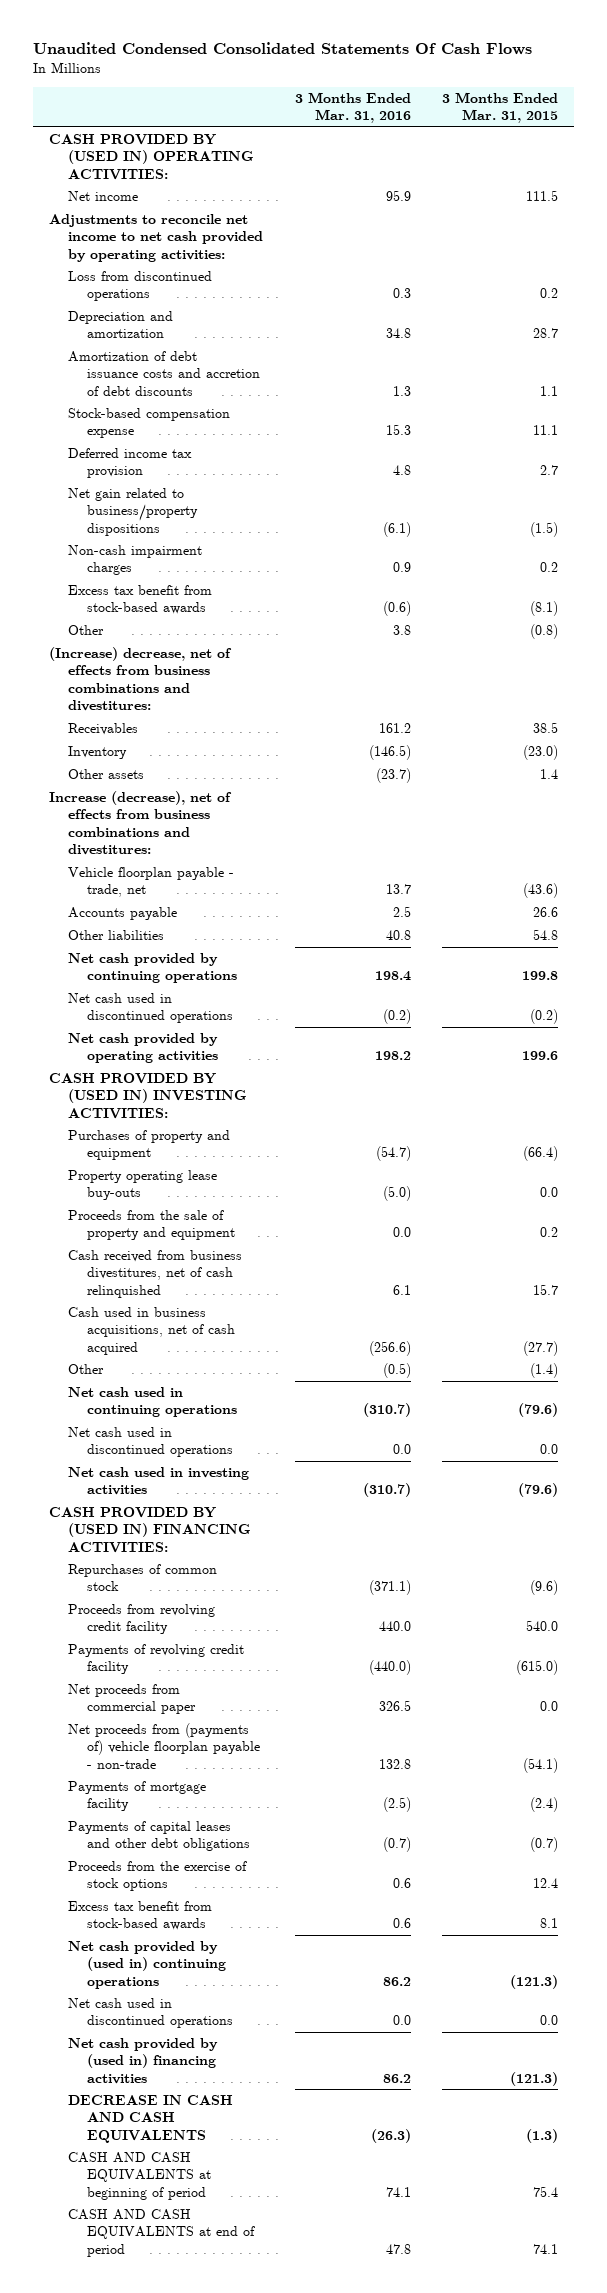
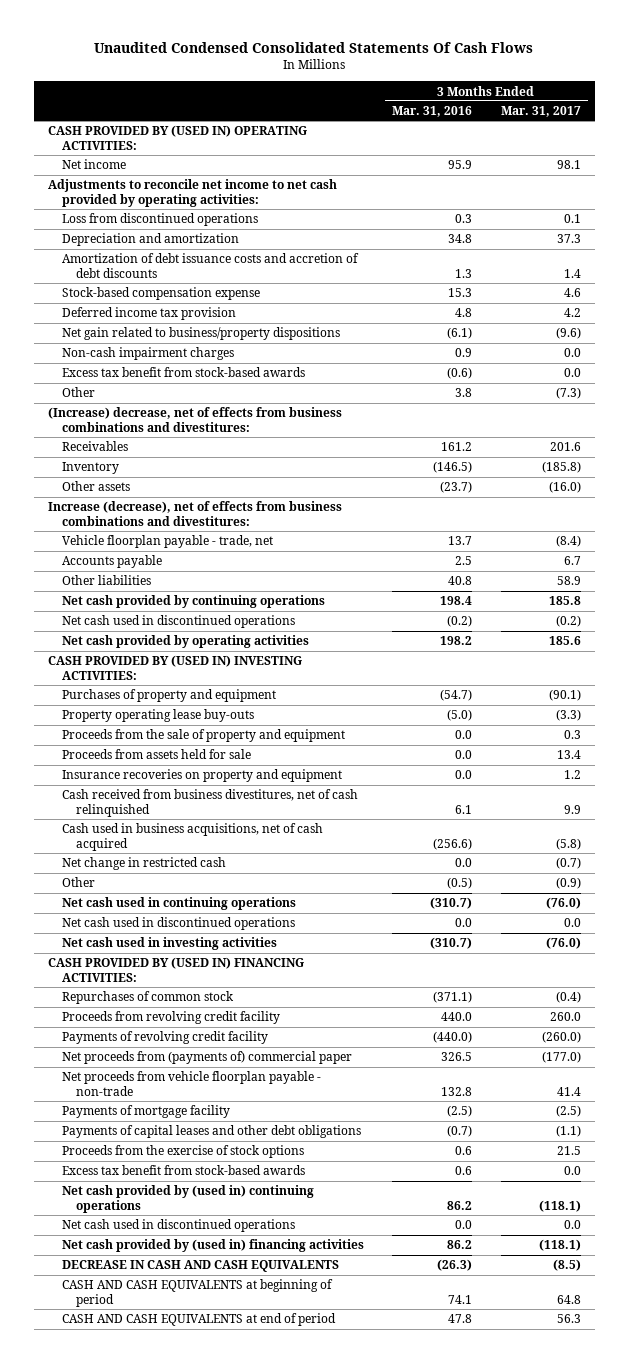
[442,91,559,124] 3 Months Ended Mar. 31, 2015 -> none
none -> [500,106,581,118] Mar. 31, 2017
none -> [61,749,251,760] Proceeds from assets held for sale
none -> [61,769,342,783] Insurance recoveries on property and equipment
none -> [61,857,226,871] Net change in restricted cash
[68,1683,197,1715] Net proceeds from commercial paper -> [61,1051,352,1065] Net proceeds from (payments of) commercial paper
[68,1722,261,1769] Net proceeds from (payments of) vehicle floorplan payable - non-trade -> [61,1071,321,1096] Net proceeds from vehicle floorplan payable - non-trade

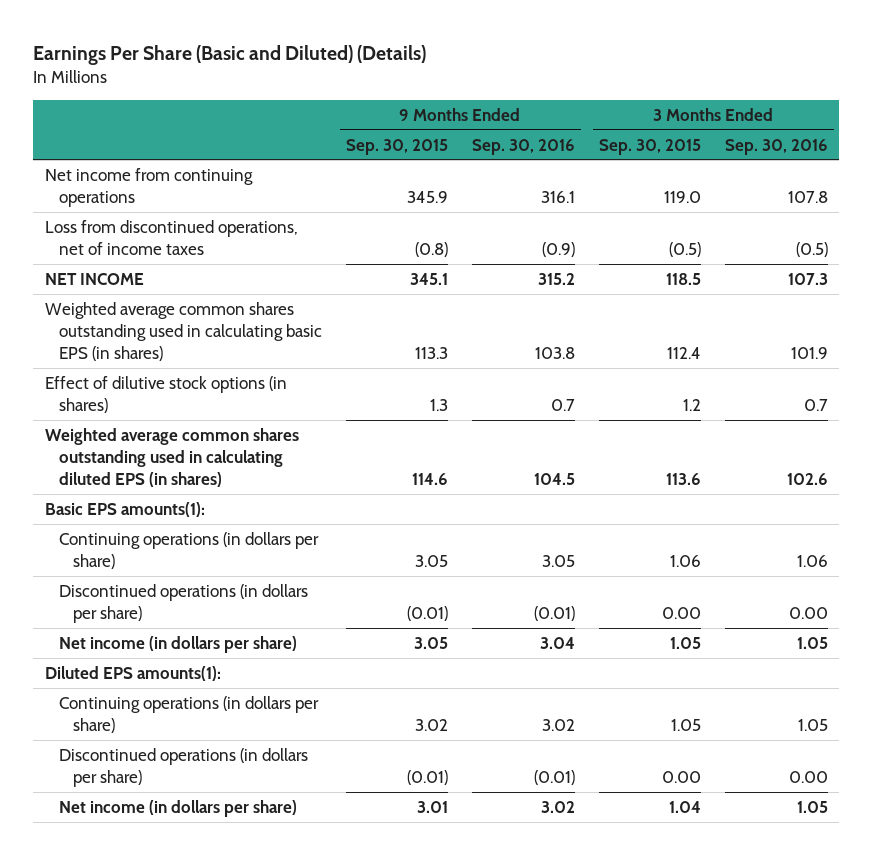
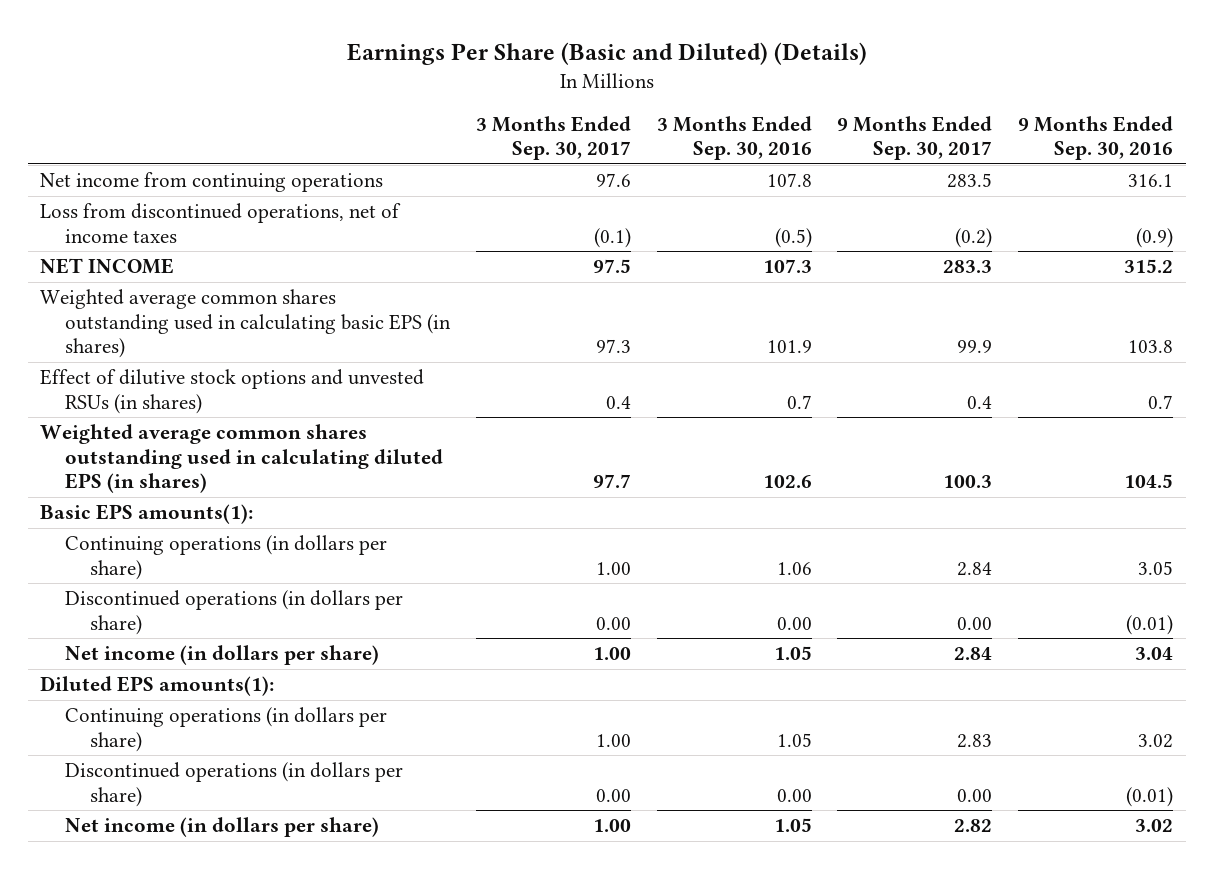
[345,138,448,155] Sep. 30, 2015 -> none
[598,138,701,155] Sep. 30, 2015 -> none
none -> [476,115,632,161] 3 Months Ended Sep. 30, 2017
none -> [837,115,993,161] 9 Months Ended Sep. 30, 2017
[45,375,288,413] Effect of dilutive stock options (in shares) -> [40,369,425,414] Effect of dilutive stock options and unvested RSUs (in shares)

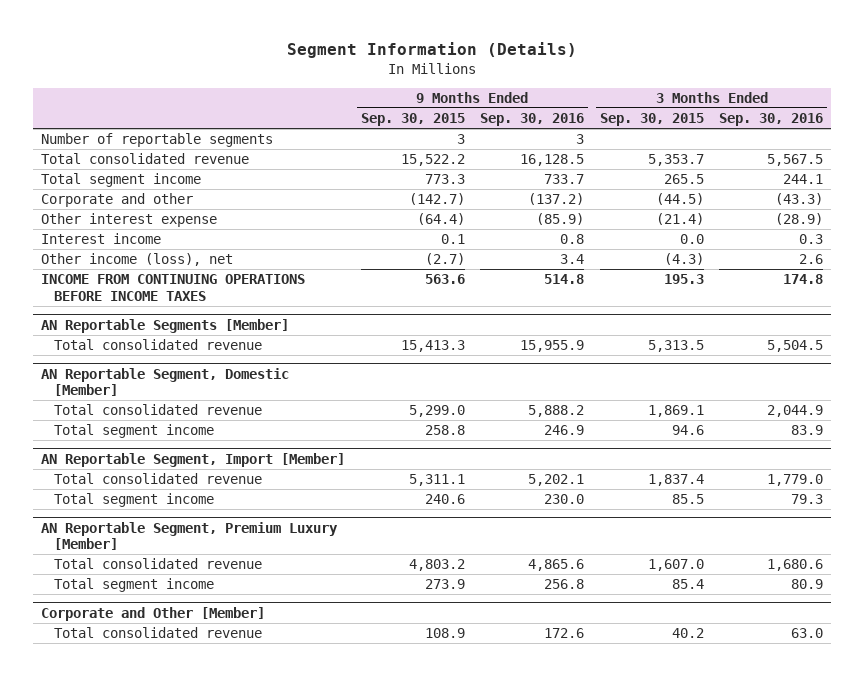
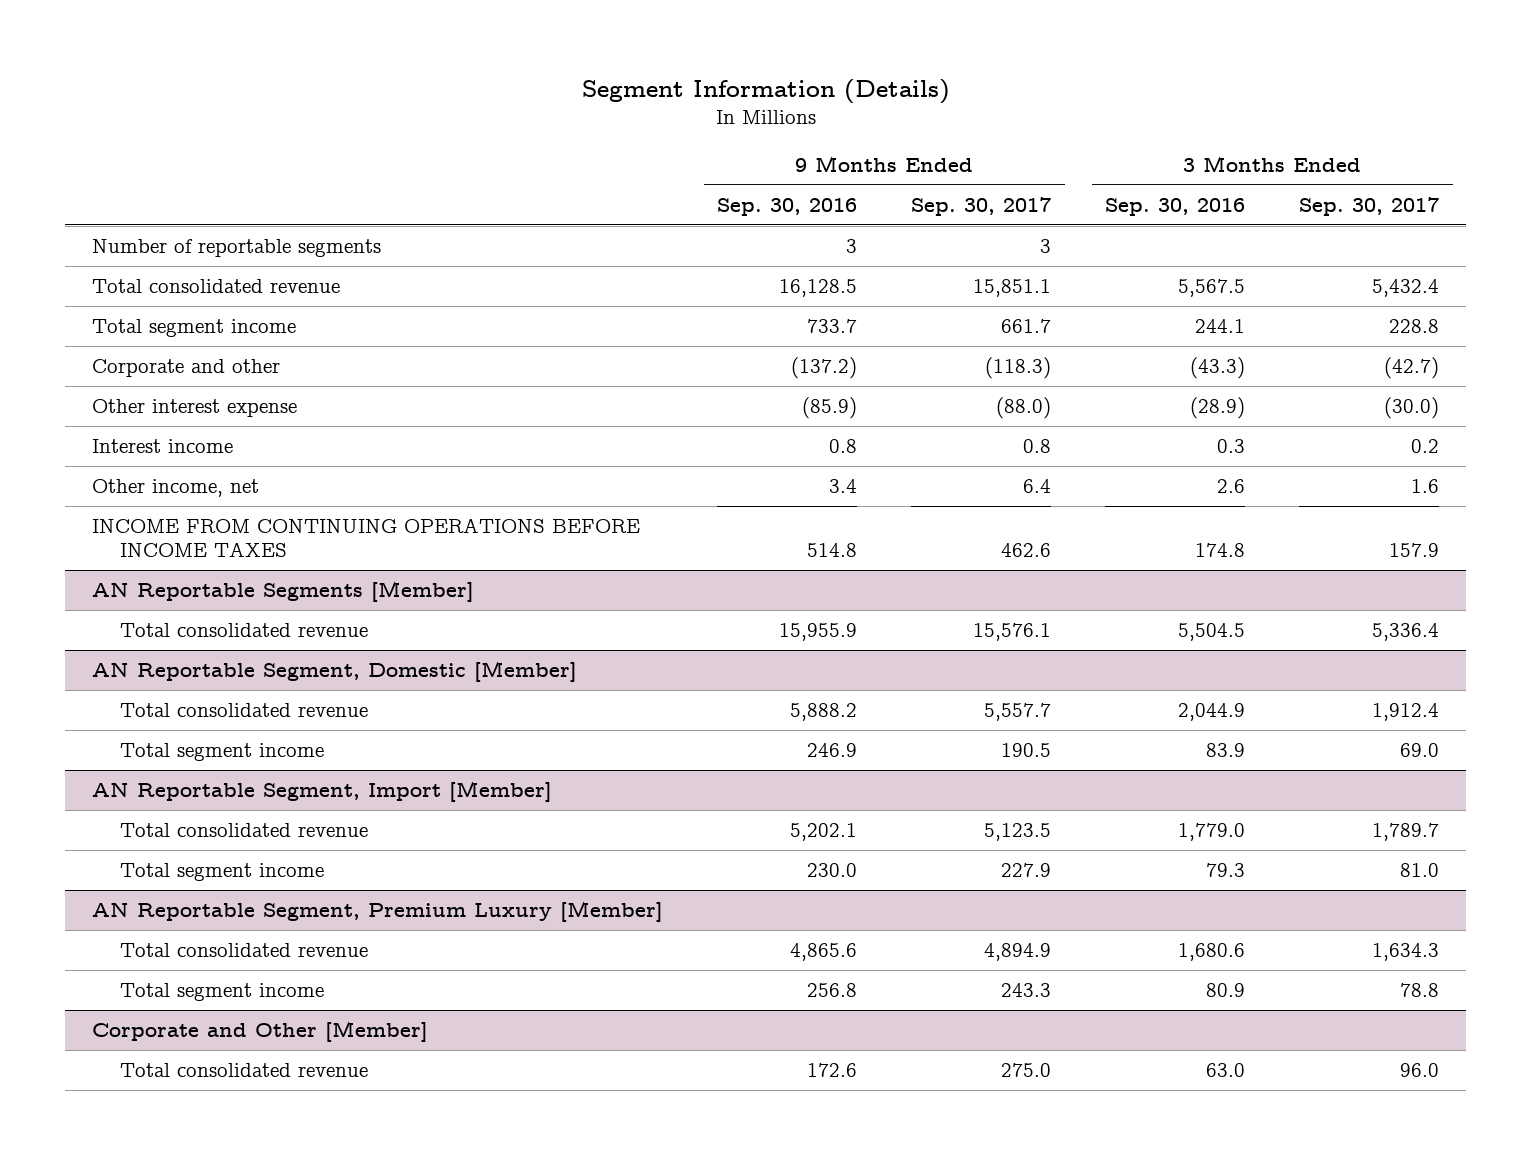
[360,113,465,127] Sep. 30, 2015 -> none
[599,113,704,127] Sep. 30, 2015 -> none
none -> [911,196,1052,216] Sep. 30, 2017
none -> [1299,196,1440,216] Sep. 30, 2017
[41,253,234,267] Other income (loss), net -> [92,479,260,498] Other income, net

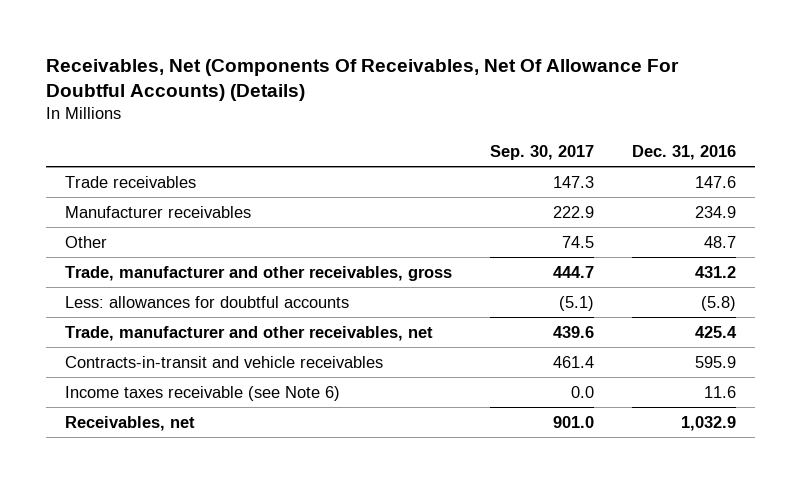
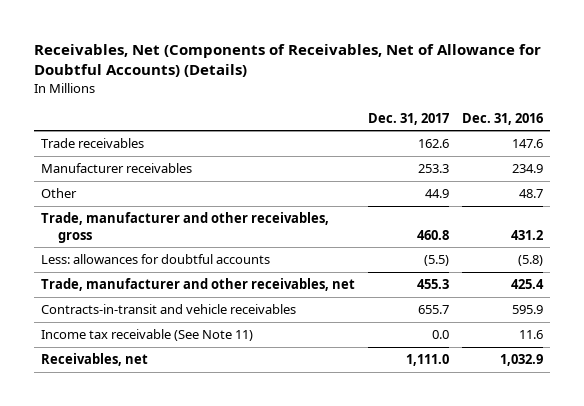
[46,58,680,102] Receivables, Net (Components Of Receivables, Net Of Allowance For Doubtful Accounts) (Details) -> [34,43,542,77] Receivables, Net (Components of Receivables, Net of Allowance for Doubtful Accounts) (Details)
[490,144,595,160] Sep. 30, 2017 -> none
none -> [368,112,450,125] Dec. 31, 2017
[65,385,341,401] Income taxes receivable (see Note 6) -> [40,329,253,342] Income tax receivable (See Note 11)

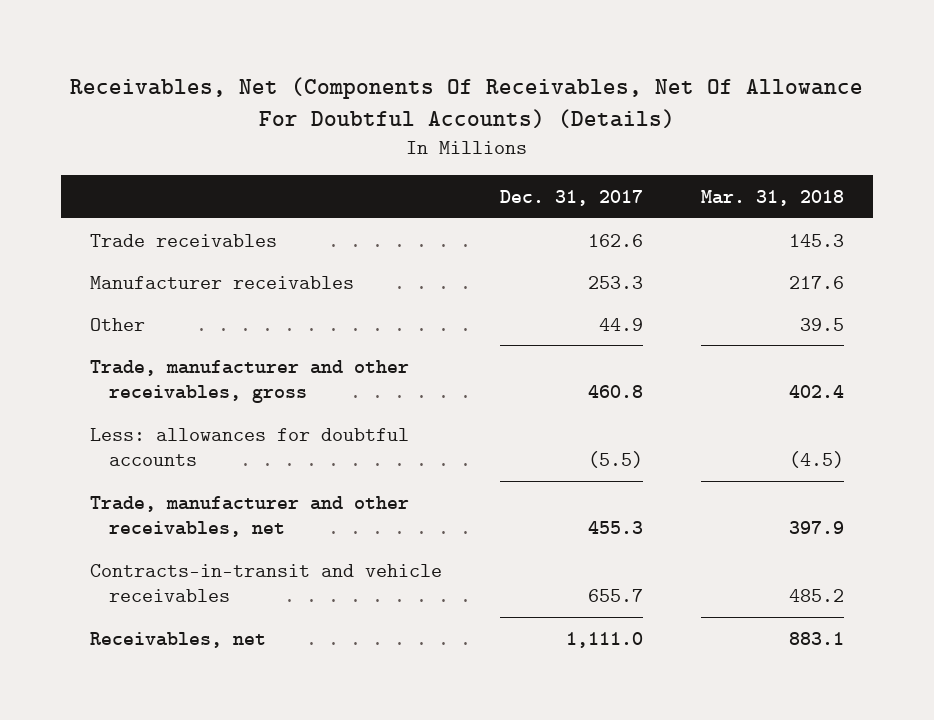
[34,43,542,77] Receivables, Net (Components of Receivables, Net of Allowance for Doubtful Accounts) (Details) -> [70,76,864,129] Receivables, Net (Components Of Receivables, Net Of Allowance For Doubtful Accounts) (Details)
[462,112,544,125] Dec. 31, 2016 -> none
none -> [701,189,845,206] Mar. 31, 2018
[40,329,253,342] Income tax receivable (See Note 11) -> none

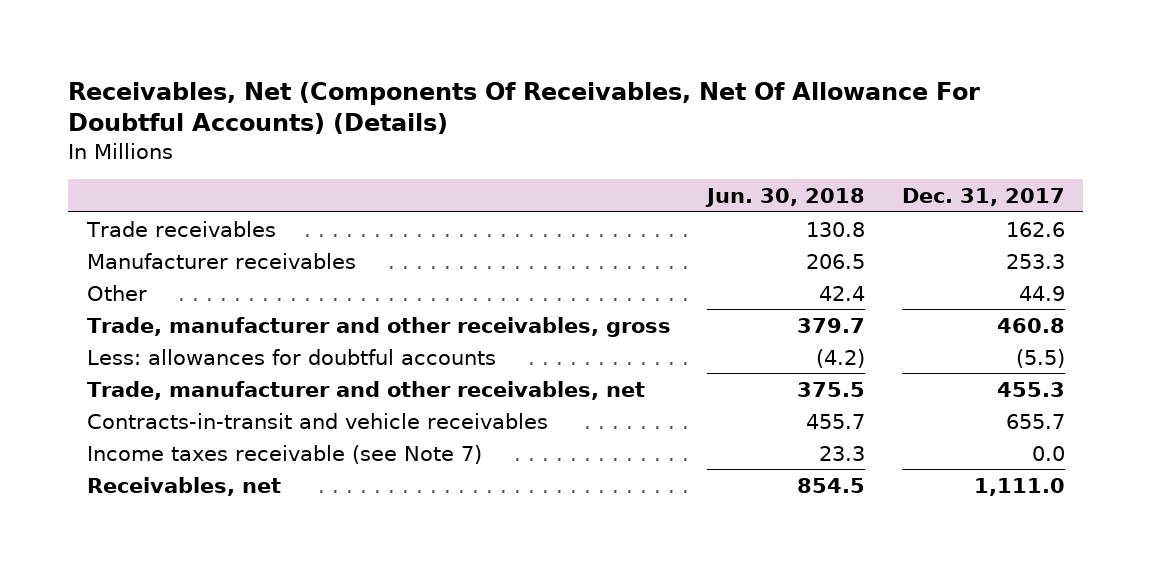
[701,189,845,206] Mar. 31, 2018 -> none
none -> [705,187,866,207] Jun. 30, 2018
none -> [86,444,482,464] Income taxes receivable (see Note 7)

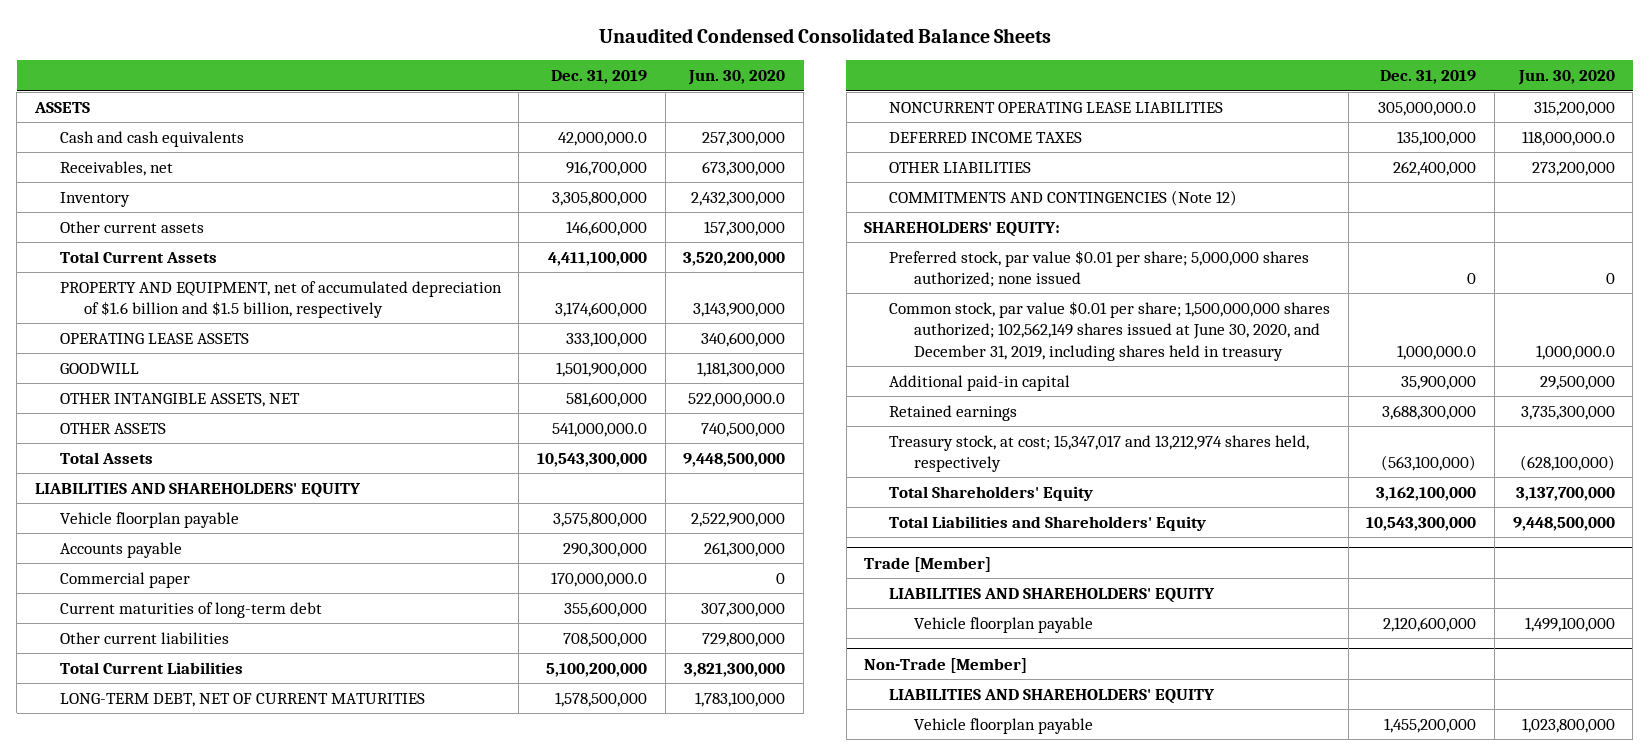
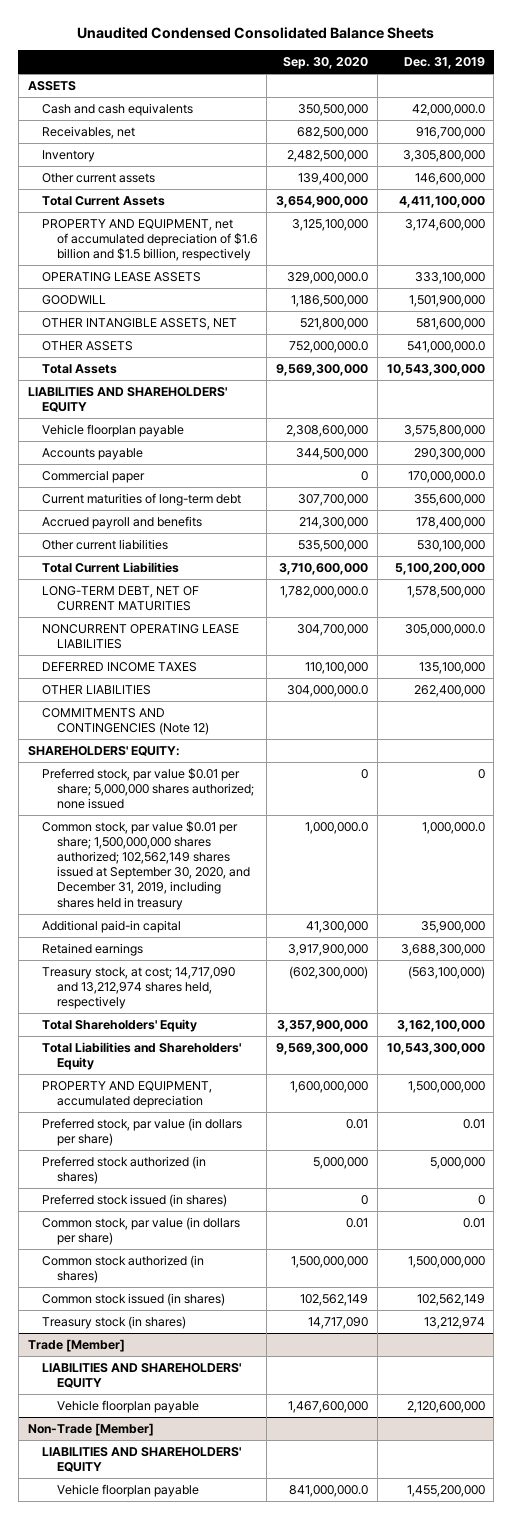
[688,70,786,86] Jun. 30, 2020 -> none
none -> [283,57,369,70] Sep. 30, 2020
none -> [42,515,203,529] Accrued payroll and benefits
[563,632,648,647] 708,500,000 -> [416,539,485,552] 530,100,000
[888,300,1330,361] Common stock, par value $0.01 per share; 1,500,000,000 shares authorized; 102,562,149 shares issued at June 30, 2020, and December 31, 2019, including shares held in treasury -> [42,820,250,910] Common stock, par value $0.01 per share; 1,500,000,000 shares authorized; 102,562,149 shares issued at September 30, 2020, and December 31, 2019, including shares held in treasury
[888,434,1309,473] Treasury stock, at cost; 15,347,017 and 13,212,974 shares held, respectively -> [42,966,236,1010] Treasury stock, at cost; 14,717,090 and 13,212,974 shares held, respectively
none -> [42,1080,213,1109] PROPERTY AND EQUIPMENT, accumulated depreciation
none -> [42,1117,243,1147] Preferred stock, par value (in dollars per share)
none -> [42,1155,207,1185] Preferred stock authorized (in shares)
none -> [42,1193,228,1207] Preferred stock issued (in shares)
none -> [42,1216,241,1246] Common stock, par value (in dollars per share)
none -> [42,1254,205,1284] Common stock authorized (in shares)
none -> [42,1292,226,1306] Common stock issued (in shares)
none -> [42,1315,187,1329] Treasury stock (in shares)

